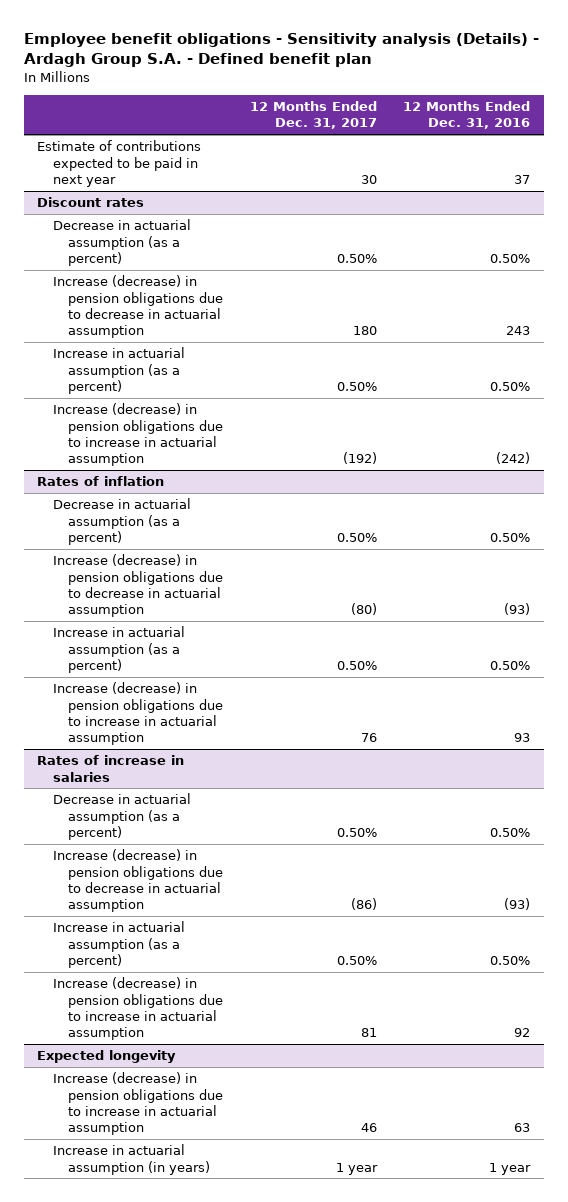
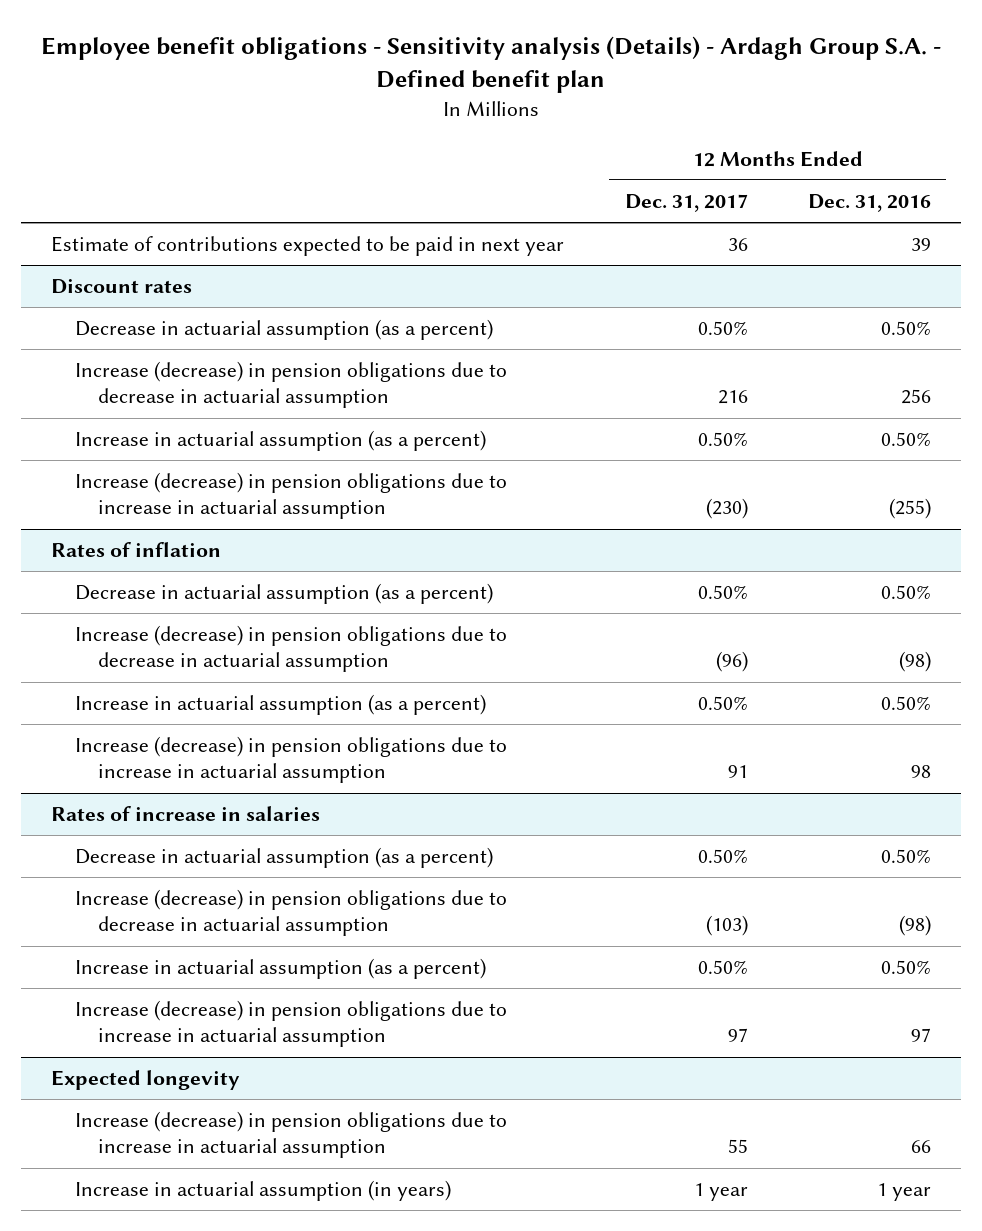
[360,174,377,184] 30 -> [727,238,748,252] 36
[514,174,531,184] 37 -> [910,238,931,252] 39
[352,326,377,336] 180 -> [717,390,748,405] 216
[506,326,531,336] 243 -> [900,389,931,405] 256
[342,452,377,465] (192) -> [705,498,748,520] (230)
[496,452,531,465] (242) -> [888,498,931,520] (255)
[350,603,377,616] (80) -> [715,651,748,673] (96)
[504,603,531,616] (93) -> [898,651,931,673] (98)
[360,733,377,743] 76 -> [727,765,748,779] 91
[514,733,531,743] 93 -> [910,765,931,779] 98
[350,898,377,911] (86) -> [705,915,748,937] (103)
[504,898,531,911] (93) -> [898,915,931,937] (98)
[360,1028,377,1038] 81 -> [727,1028,748,1043] 97
[514,1028,531,1038] 92 -> [910,1028,931,1043] 97
[360,1123,377,1133] 46 -> [727,1139,748,1154] 55
[514,1123,531,1133] 63 -> [910,1140,931,1154] 66

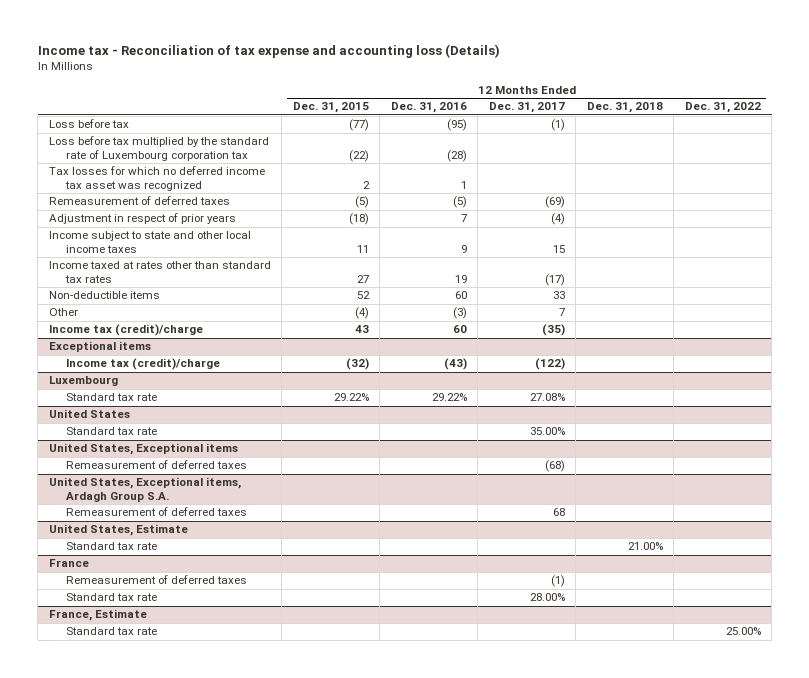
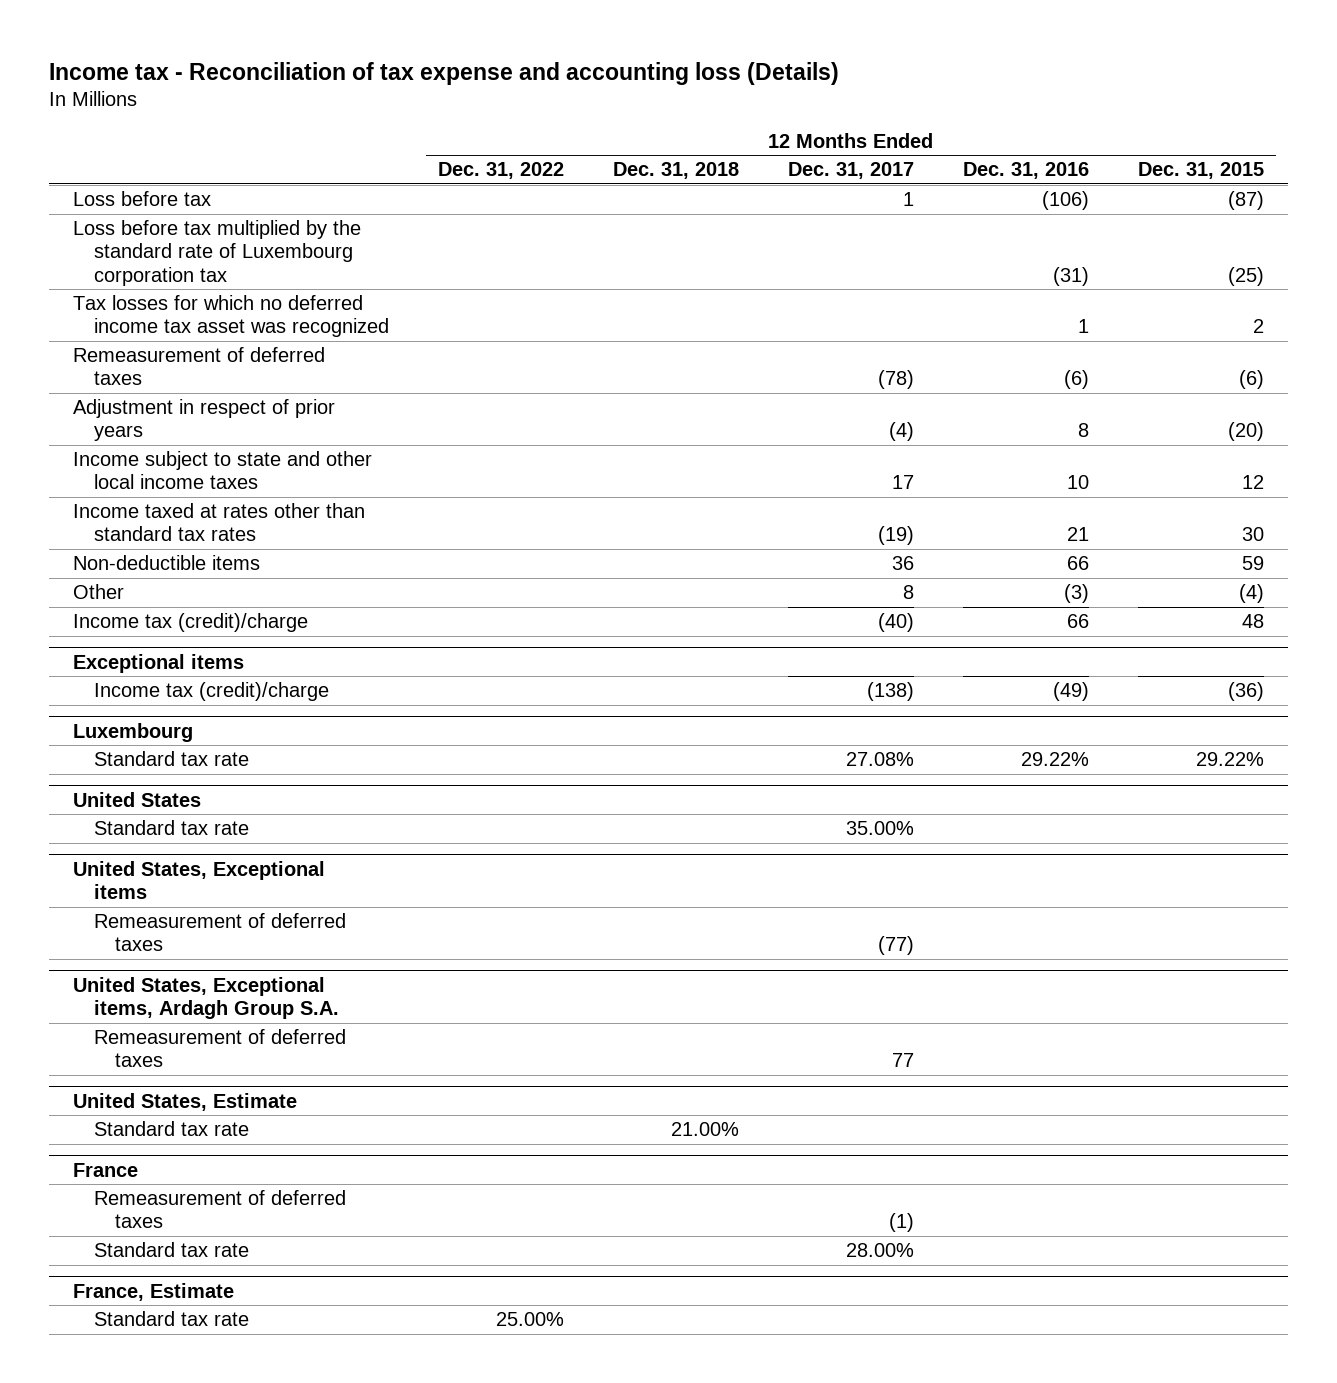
[348,119,369,132] (77) -> [1227,191,1264,211] (87)
[446,119,467,132] (95) -> [1041,191,1089,211] (106)
[550,119,565,132] (1) -> [902,192,914,207] 1
[348,149,369,162] (22) -> [1227,266,1264,286] (25)
[446,149,467,162] (28) -> [1052,266,1089,286] (31)
[354,196,369,209] (5) -> [1238,370,1264,390] (6)
[452,196,467,209] (5) -> [1063,370,1089,390] (6)
[544,196,565,209] (69) -> [877,370,914,390] (78)
[348,213,369,226] (18) -> [1227,422,1264,442] (20)
[460,214,467,223] 7 -> [1077,423,1089,438] 8
[356,244,369,253] 11 -> [1241,475,1264,490] 12
[460,244,467,253] 9 -> [1066,475,1089,490] 10
[552,244,565,253] 15 -> [891,475,914,490] 17
[356,274,369,283] 27 -> [1241,527,1264,542] 30
[454,274,467,283] 19 -> [1066,527,1089,542] 21
[544,273,565,286] (17) -> [877,526,914,546] (19)
[356,291,370,300] 52 -> [1241,556,1264,571] 59
[454,291,467,300] 60 -> [1066,556,1089,571] 66
[552,291,565,300] 33 -> [891,556,914,571] 36
[558,308,565,317] 7 -> [902,585,914,600] 8
[354,325,369,334] 43 -> [1241,614,1264,629] 48
[452,325,467,334] 60 -> [1066,614,1089,629] 66
[541,324,565,337] (35) -> [877,613,914,633] (40)
[345,358,369,371] (32) -> [1227,682,1264,702] (36)
[443,358,467,371] (43) -> [1052,682,1089,702] (49)
[534,358,565,371] (122) -> [866,682,914,702] (138)
[544,460,565,473] (68) -> [877,936,914,956] (77)
[552,508,565,517] 68 -> [891,1053,914,1068] 77

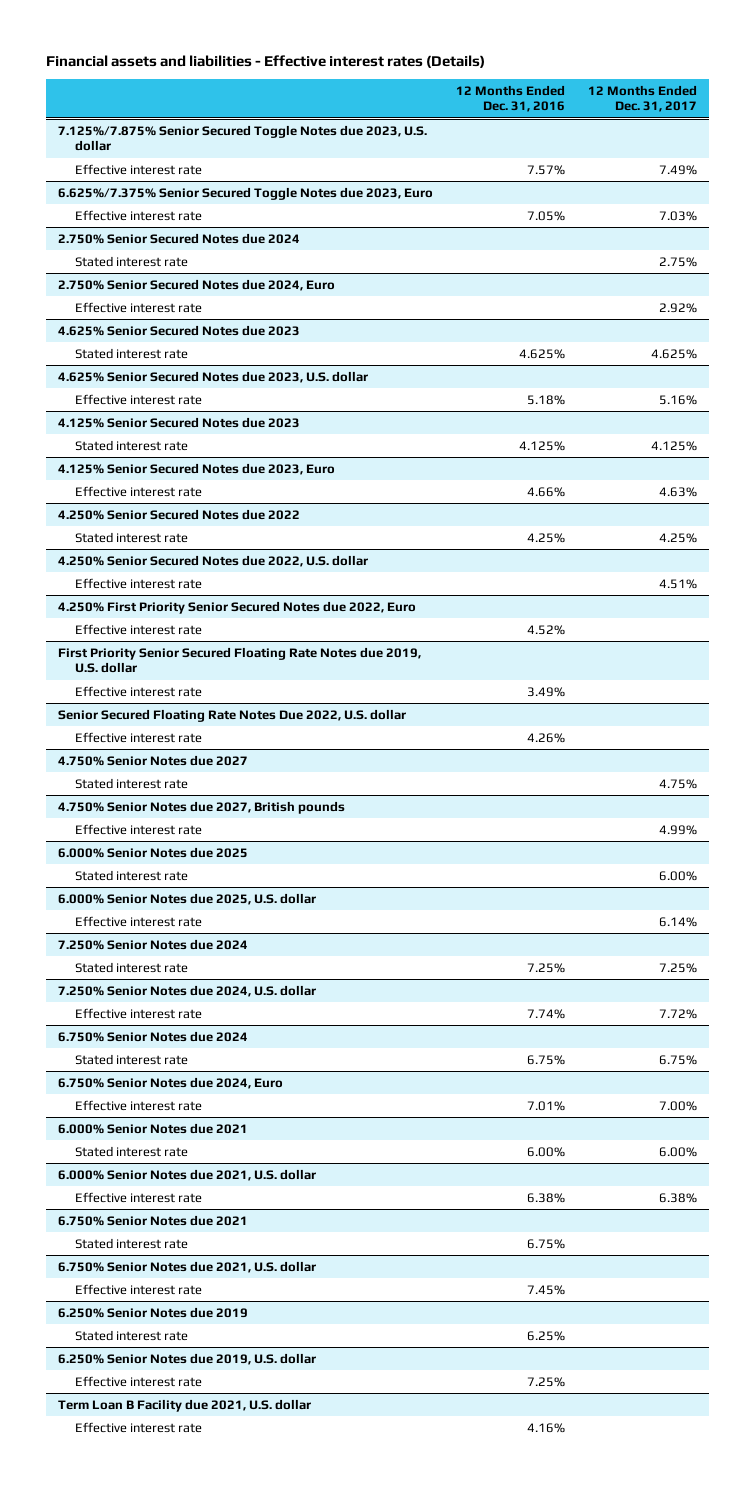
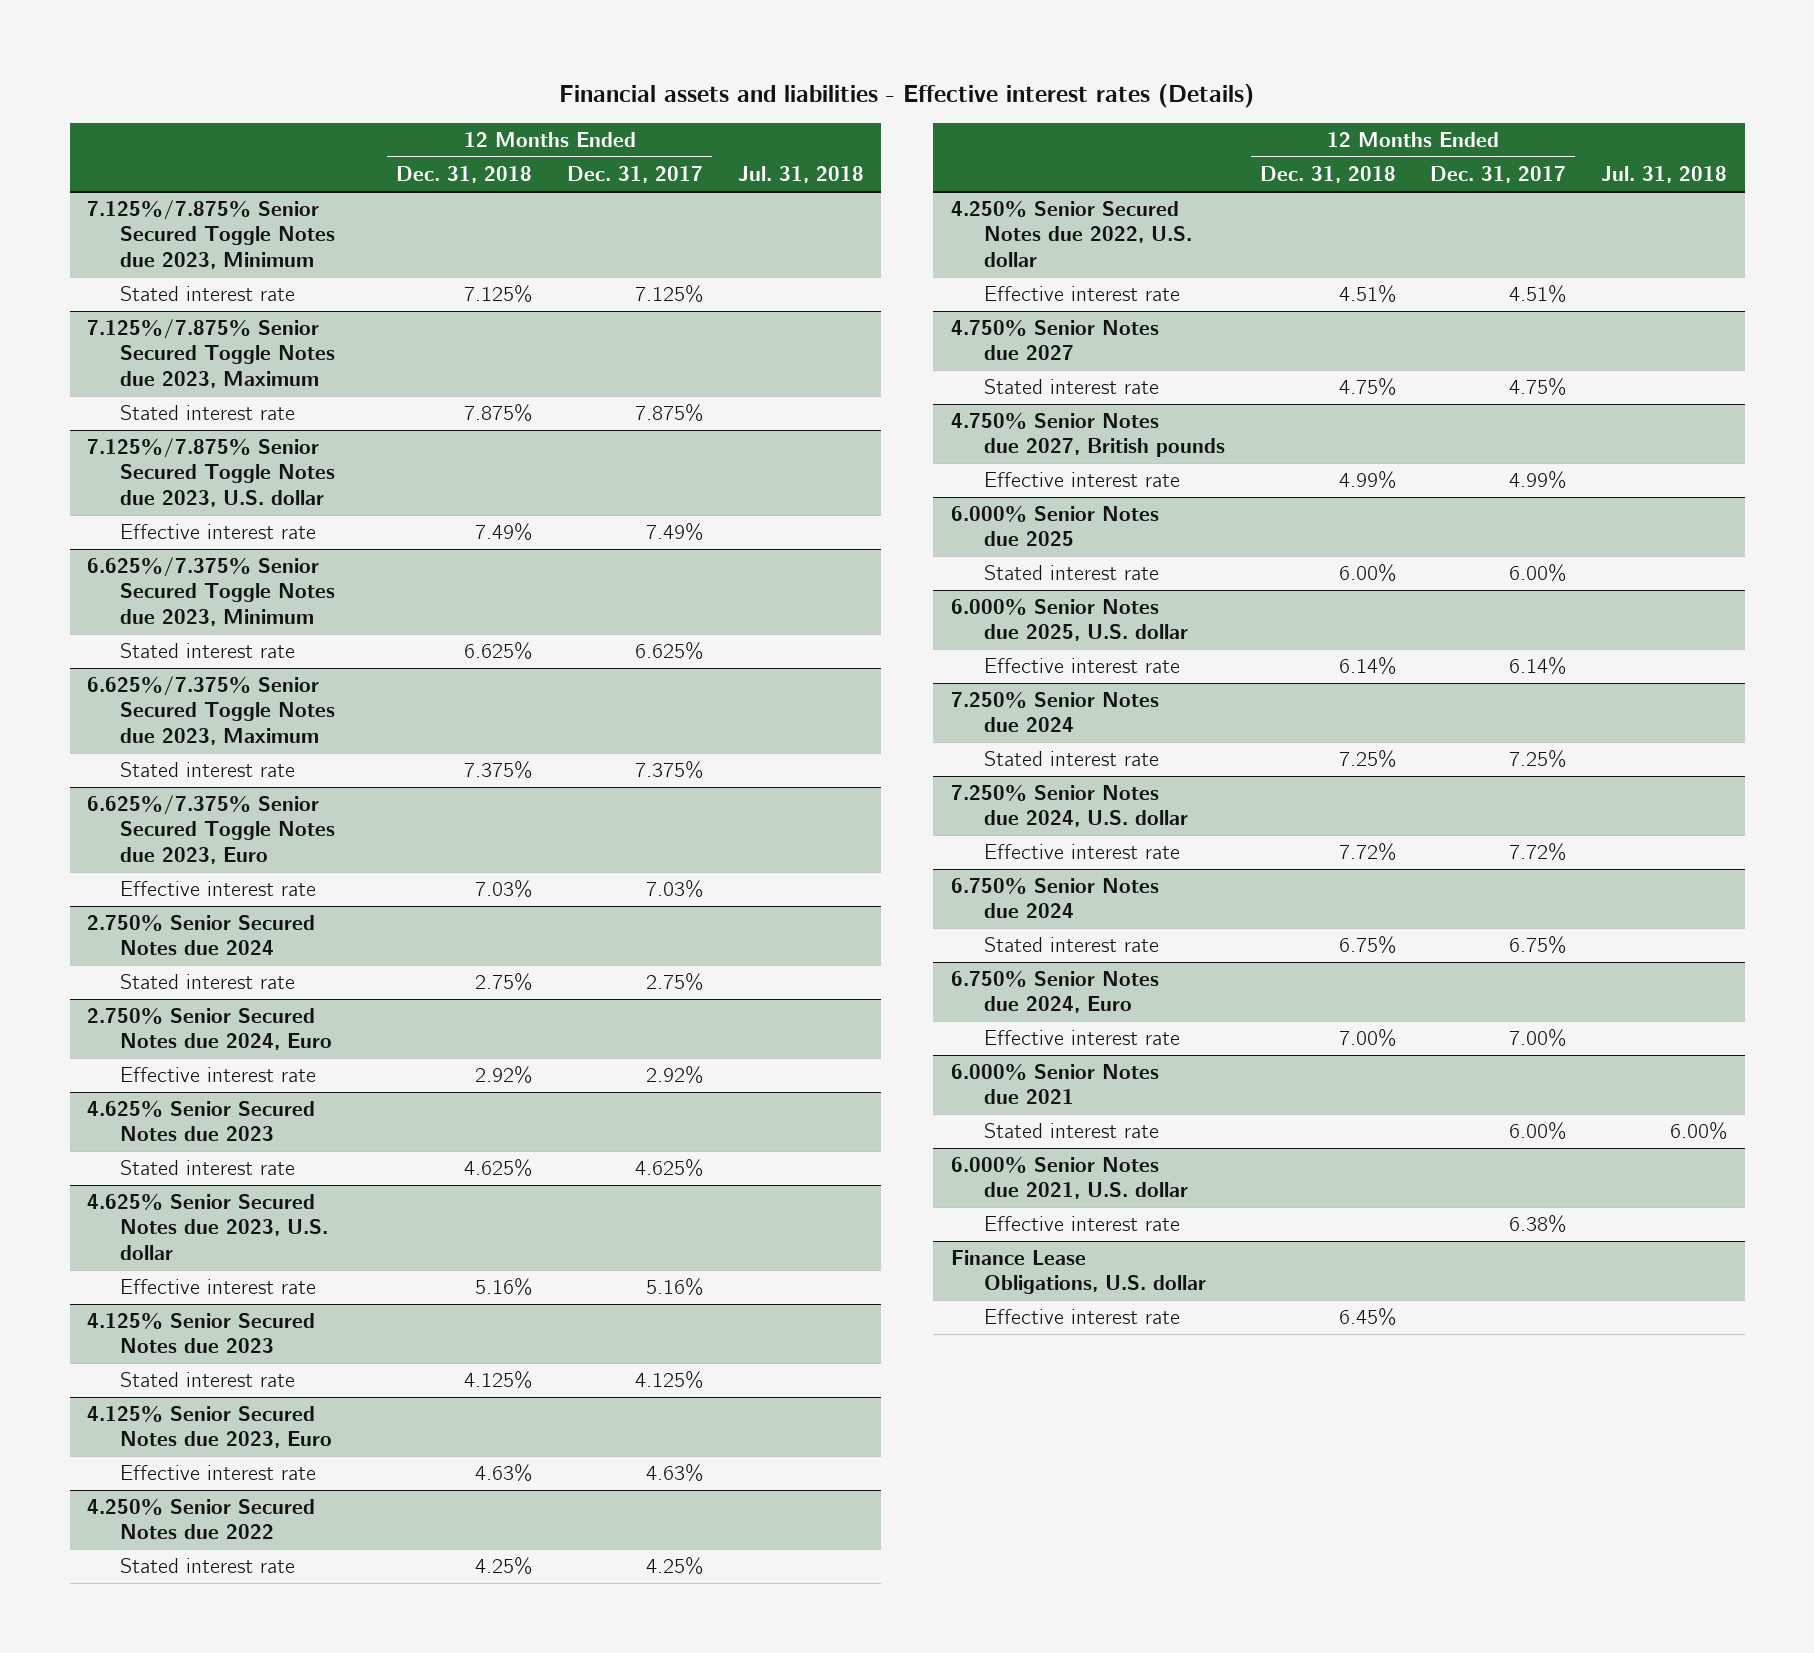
[455,85,565,113] 12 Months Ended Dec. 31, 2016 -> none
none -> [396,166,533,184] Dec. 31, 2018
none -> [737,166,864,184] Jul. 31, 2018
none -> [87,200,336,269] 7.125%/7.875% Senior Secured Toggle Notes due 2023, Minimum
none -> [120,286,296,302] Stated interest rate
none -> [87,319,336,388] 7.125%/7.875% Senior Secured Toggle Notes due 2023, Maximum
none -> [120,405,296,421] Stated interest rate
none -> [87,557,336,626] 6.625%/7.375% Senior Secured Toggle Notes due 2023, Minimum
none -> [120,643,296,659] Stated interest rate
none -> [87,676,336,745] 6.625%/7.375% Senior Secured Toggle Notes due 2023, Maximum
none -> [120,762,296,778] Stated interest rate
[57,600,416,614] 4.250% First Priority Senior Secured Notes due 2022, Euro -> none
[74,623,202,635] Effective interest rate -> none
[57,646,421,674] First Priority Senior Secured Floating Rate Notes due 2019, U.S. dollar -> none
[74,685,202,697] Effective interest rate -> none
[57,708,406,722] Senior Secured Floating Rate Notes Due 2022, U.S. dollar -> none
[74,731,202,743] Effective interest rate -> none
[57,1214,248,1226] 6.750% Senior Notes due 2021 -> none
[74,1237,188,1249] Stated interest rate -> none
[57,1260,316,1273] 6.750% Senior Notes due 2021, U.S. dollar -> none
[74,1283,202,1295] Effective interest rate -> none
[57,1306,248,1318] 6.250% Senior Notes due 2019 -> none
[74,1329,188,1341] Stated interest rate -> none
[57,1352,316,1365] 6.250% Senior Notes due 2019, U.S. dollar -> none
[74,1375,202,1387] Effective interest rate -> none
[57,1398,311,1412] Term Loan B Facility due 2021, U.S. dollar -> none
none -> [950,1250,1206,1295] Finance Lease Obligations, U.S. dollar

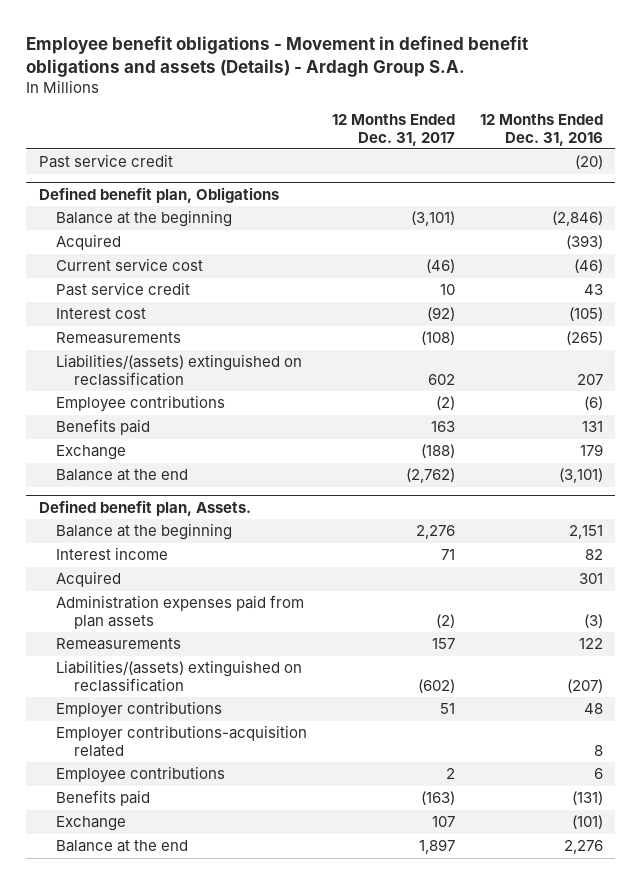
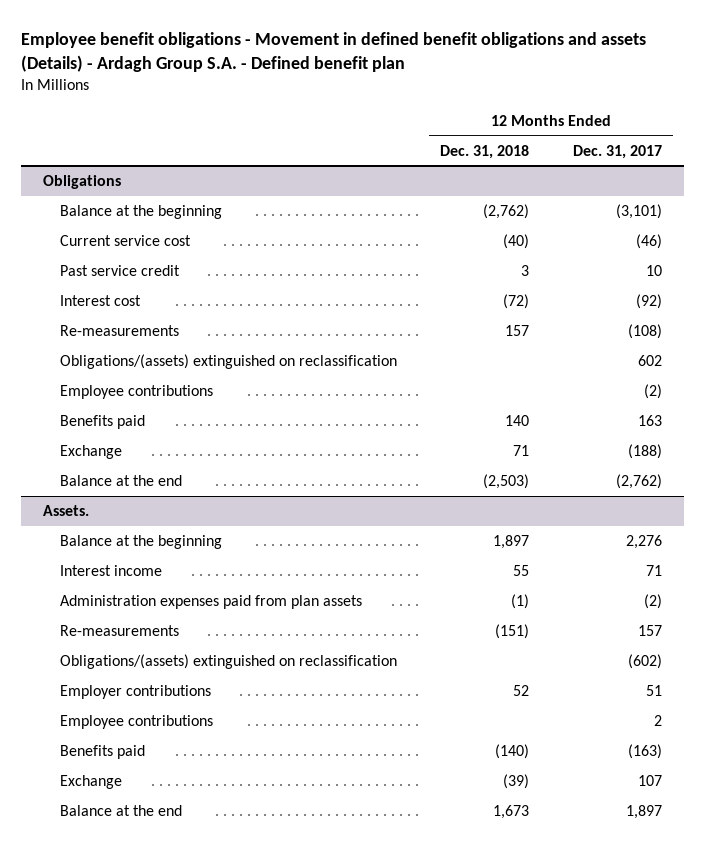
[26,35,529,77] Employee benefit obligations - Movement in defined benefit obligations and assets (Details) - Ardagh Group S.A. -> [21,32,647,73] Employee benefit obligations - Movement in defined benefit obligations and assets (Details) - Ardagh Group S.A. - Defined benefit plan
[479,114,603,146] 12 Months Ended Dec. 31, 2016 -> none
none -> [440,144,530,159] Dec. 31, 2018
[38,154,173,169] Past service credit -> none
[38,186,279,203] Defined benefit plan, Obligations -> none
none -> [43,174,122,189] Obligations
[56,234,122,251] Acquired -> none
[56,332,182,345] Remeasurements -> [59,324,179,336] Re-measurements
[56,354,303,386] Liabilities/(assets) extinguished on reclassification -> [59,353,397,369] Obligations/(assets) extinguished on reclassification
[38,499,251,516] Defined benefit plan, Assets. -> none
none -> [43,504,90,516] Assets.
[56,571,122,588] Acquired -> none
[56,638,182,651] Remeasurements -> [59,624,179,636] Re-measurements
[56,660,303,692] Liabilities/(assets) extinguished on reclassification -> [59,653,397,669] Obligations/(assets) extinguished on reclassification
[56,725,308,757] Employer contributions-acquisition related -> none

